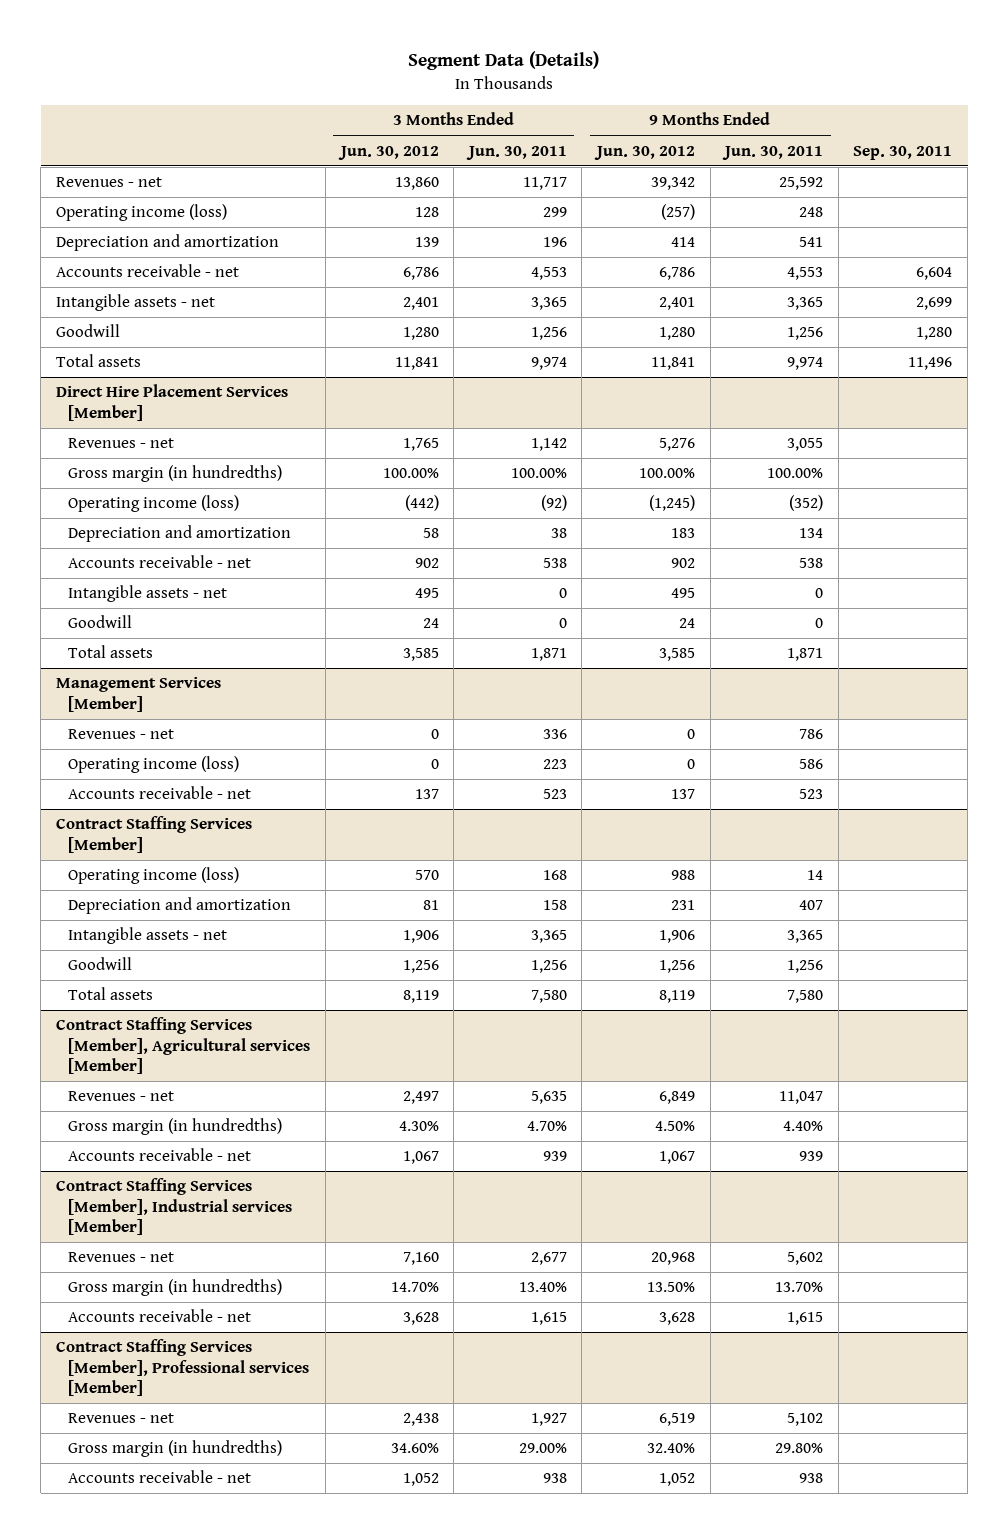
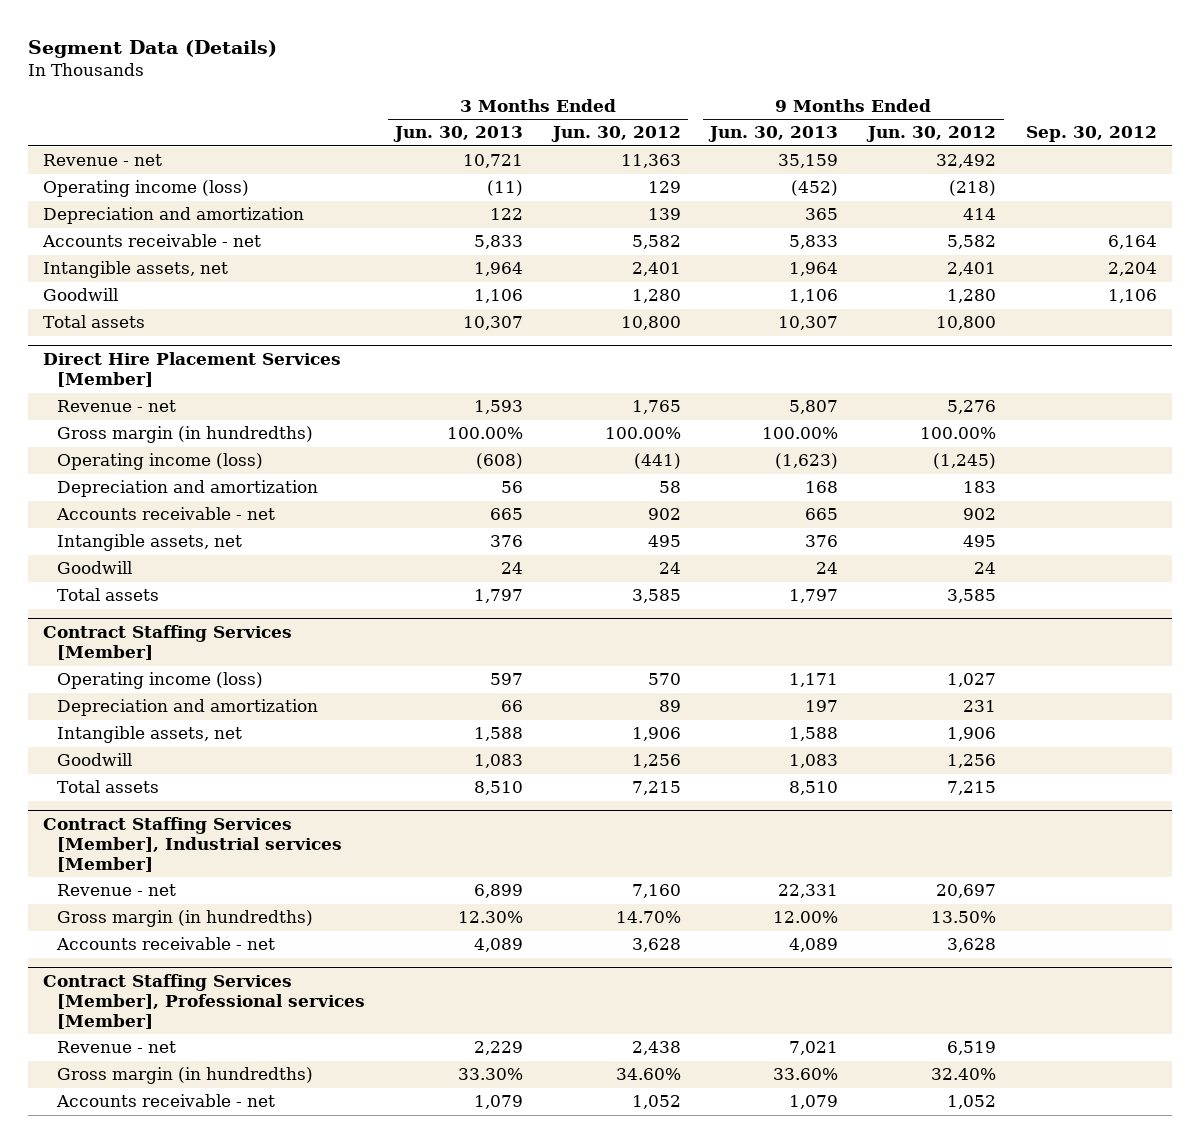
[465,145,567,160] Jun. 30, 2011 -> none
[722,145,824,160] Jun. 30, 2011 -> none
[853,145,953,160] Sep. 30, 2011 -> none
none -> [393,126,524,143] Jun. 30, 2013
none -> [708,126,839,143] Jun. 30, 2013
none -> [1025,126,1157,143] Sep. 30, 2012
[55,177,162,188] Revenues - net -> [42,154,162,167] Revenue - net
[394,177,439,191] 13,860 -> [620,154,681,169] 11,363
[651,177,696,191] 39,342 -> [936,154,997,169] 32,492
[414,207,439,218] 128 -> [647,181,681,194] 129
[661,204,696,221] (257) -> [949,180,997,197] (218)
[402,267,439,281] 6,786 -> [631,235,681,250] 5,582
[659,267,696,281] 6,786 -> [947,235,997,250] 5,582
[55,294,215,312] Intangible assets - net -> [42,261,228,279] Intangible assets, net
[394,357,439,371] 11,841 -> [620,316,681,331] 10,800
[651,357,696,371] 11,841 -> [936,316,997,331] 10,800
[68,438,175,449] Revenues - net -> [57,400,177,413] Revenue - net
[404,495,439,512] (442) -> [633,453,681,470] (441)
[68,585,228,603] Intangible assets - net -> [57,534,243,552] Intangible assets, net
[55,677,221,712] Management Services [Member] -> none
[68,729,175,740] Revenues - net -> none
[68,756,240,774] Operating income (loss) -> none
[68,786,252,800] Accounts receivable - net -> none
[671,870,696,881] 988 -> [947,673,997,688] 1,027
[422,900,439,911] 81 -> [658,700,681,713] 89
[68,927,228,945] Intangible assets - net -> [57,726,243,744] Intangible assets, net
[55,1017,311,1075] Contract Staffing Services [Member], Agricultural services [Member] -> none
[68,1091,175,1102] Revenues - net -> none
[68,1118,283,1136] Gross margin (in hundredths) -> none
[68,1148,252,1162] Accounts receivable - net -> none
[402,990,439,1004] 8,119 -> [631,781,681,796] 7,215
[659,990,696,1004] 8,119 -> [947,781,997,796] 7,215
[68,1252,175,1263] Revenues - net -> [57,884,177,897] Revenue - net
[651,1252,696,1266] 20,968 -> [936,884,997,899] 20,697
[68,1413,175,1424] Revenues - net -> [57,1041,177,1054] Revenue - net

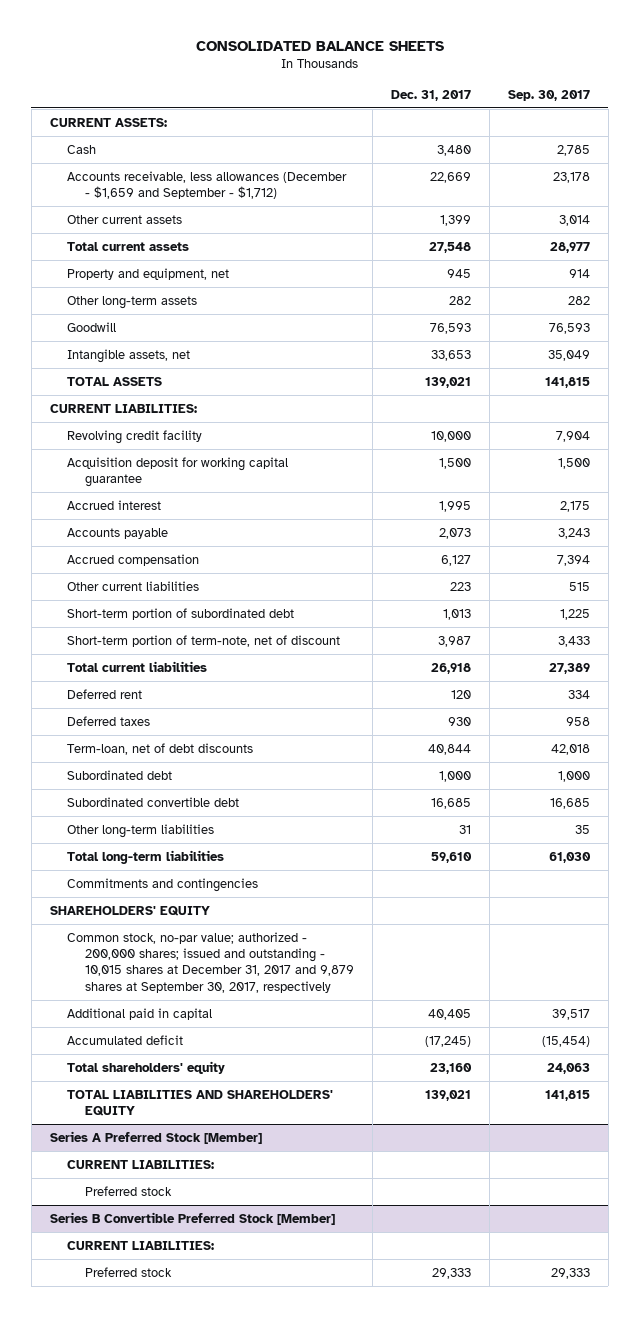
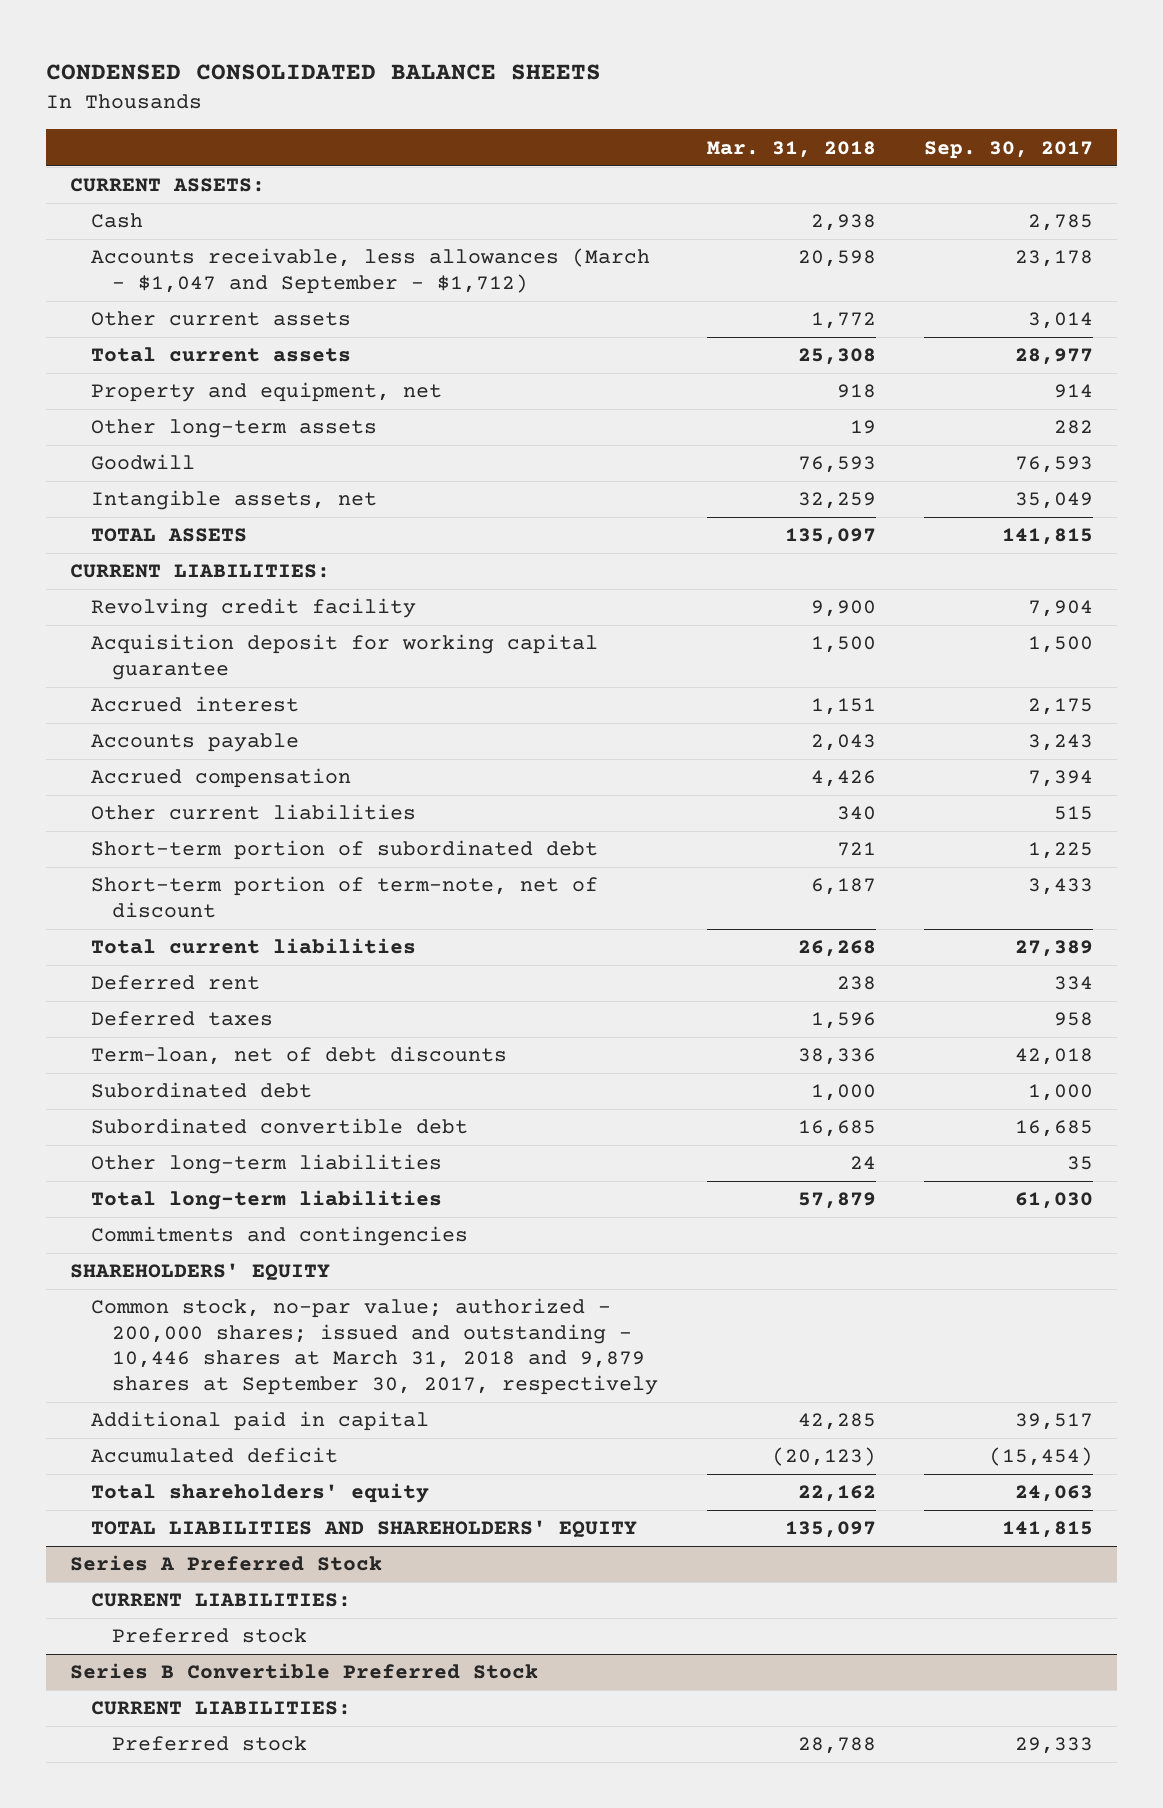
[195,40,444,51] CONSOLIDATED BALANCE SHEETS -> [45,64,601,81] CONDENSED CONSOLIDATED BALANCE SHEETS
[390,89,471,101] Dec. 31, 2017 -> none
none -> [706,140,876,158] Mar. 31, 2018
[67,170,348,199] Accounts receivable, less allowances (December - $1,659 and September - $1,712) -> [91,248,651,294] Accounts receivable, less allowances (March - $1,047 and September - $1,712)
[67,931,354,993] Common stock, no-par value; authorized - 200,000 shares; issued and outstanding - 10,015 shares at December 31, 2017 and 9,879 shares at September 30, 2017, respectively -> [91,1298,659,1395] Common stock, no-par value; authorized - 200,000 shares; issued and outstanding - 10,446 shares at March 31, 2018 and 9,879 shares at September 30, 2017, respectively
[49,1130,262,1144] Series A Preferred Stock [Member] -> [70,1555,383,1572] Series A Preferred Stock
[49,1211,335,1225] Series B Convertible Preferred Stock [Member] -> [70,1663,539,1680] Series B Convertible Preferred Stock

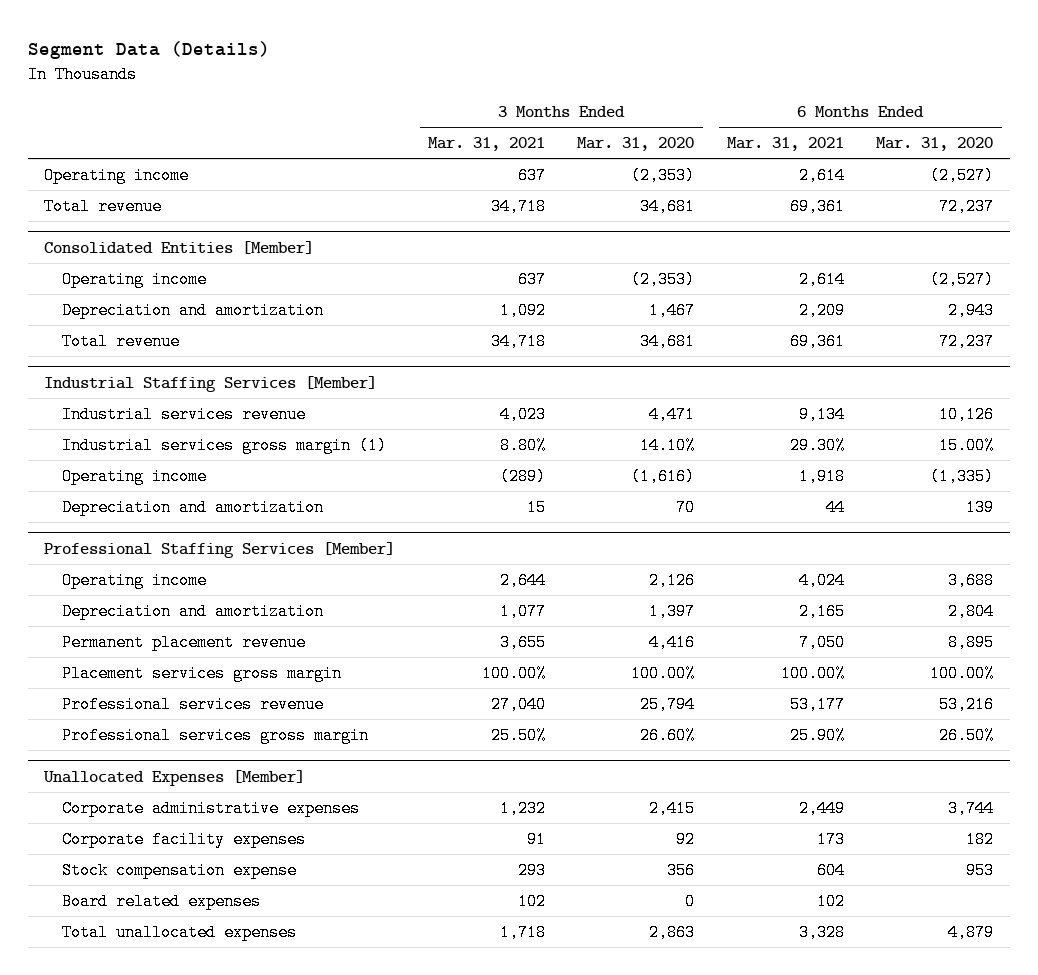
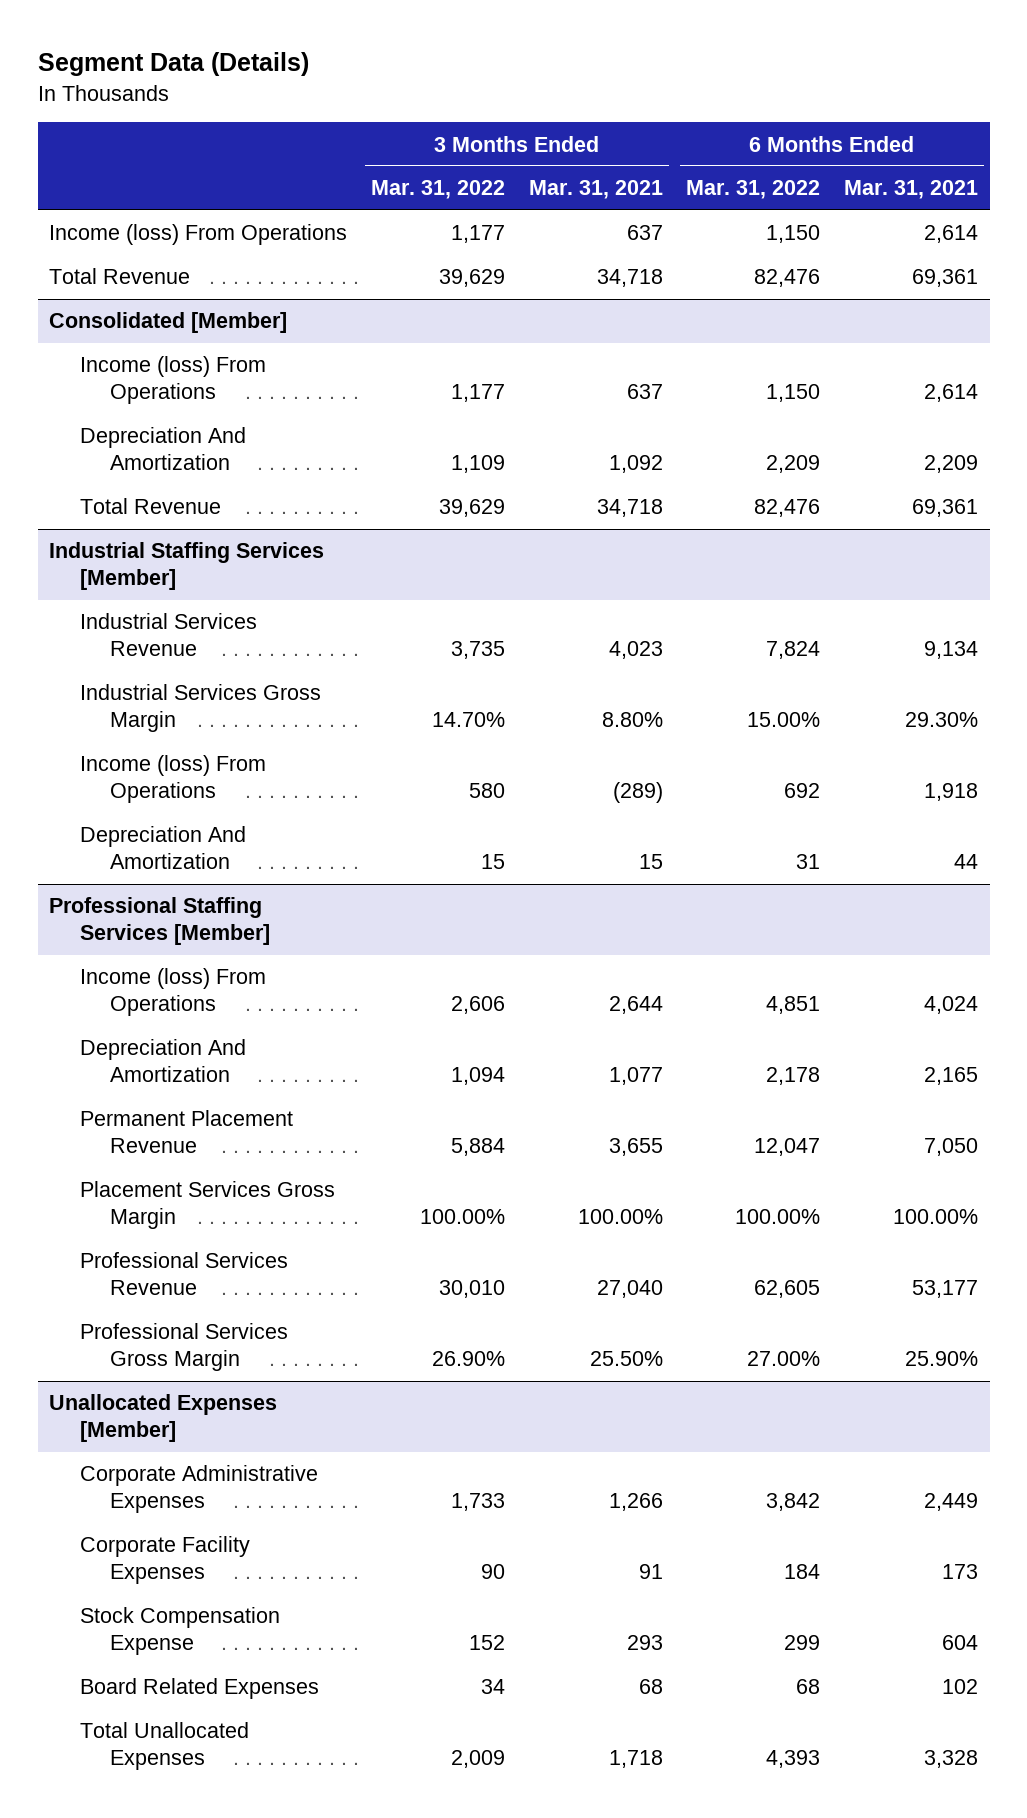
[577,137,695,152] Mar. 31, 2020 -> none
[876,137,994,152] Mar. 31, 2020 -> none
none -> [371,180,506,200] Mar. 31, 2022
none -> [686,180,821,200] Mar. 31, 2022
[44,166,190,184] Operating income -> [49,224,348,246] Income (loss) From Operations
[44,197,163,215] Total revenue -> [49,268,191,285] Total Revenue
[44,240,315,254] Consolidated Entities [Member] -> [49,312,288,334] Consolidated [Member]
[61,270,207,288] Operating income -> [79,356,266,405] Income (loss) From Operations
[61,301,324,319] Depreciation and amortization -> [79,427,246,471] Depreciation And Amortization
[61,332,180,350] Total revenue -> [79,498,221,515] Total Revenue
[61,405,306,423] Industrial services revenue -> [79,613,257,657] Industrial Services Revenue
[61,436,387,454] Industrial services gross margin (1) -> [79,684,321,733] Industrial Services Gross Margin
[61,467,207,485] Operating income -> [79,755,266,804] Income (loss) From Operations
[61,498,324,516] Depreciation and amortization -> [79,826,246,870] Depreciation And Amortization
[61,571,207,589] Operating income -> [79,968,266,1017] Income (loss) From Operations
[61,602,324,620] Depreciation and amortization -> [79,1039,246,1083] Depreciation And Amortization
[61,633,306,651] Permanent placement revenue -> [79,1110,293,1154] Permanent Placement Revenue
[61,664,342,682] Placement services gross margin -> [79,1181,335,1230] Placement Services Gross Margin
[61,695,324,713] Professional services revenue -> [79,1252,288,1296] Professional Services Revenue
[61,726,369,744] Professional services gross margin -> [79,1323,288,1372] Professional Services Gross Margin
[61,799,360,817] Corporate administrative expenses -> [79,1465,318,1514] Corporate Administrative Expenses
[499,799,546,817] 1,232 -> [608,1493,663,1512] 1,266
[61,830,306,848] Corporate facility expenses -> [79,1536,250,1585] Corporate Facility Expenses
[61,861,297,879] Stock compensation expense -> [79,1607,280,1656] Stock Compensation Expense
[61,892,261,910] Board related expenses -> [79,1678,319,1700] Board Related Expenses
[517,892,546,910] 102 -> [638,1679,663,1695] 68
[61,923,297,941] Total unallocated expenses -> [79,1722,249,1771] Total Unallocated Expenses

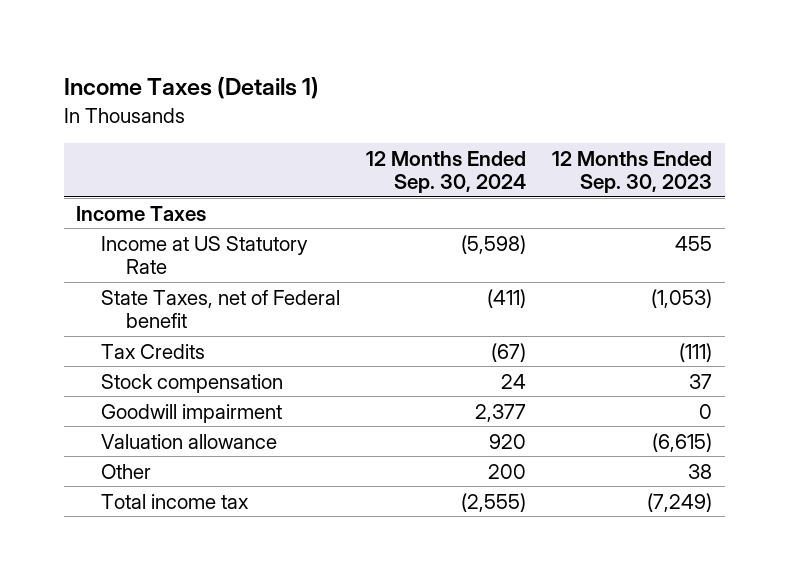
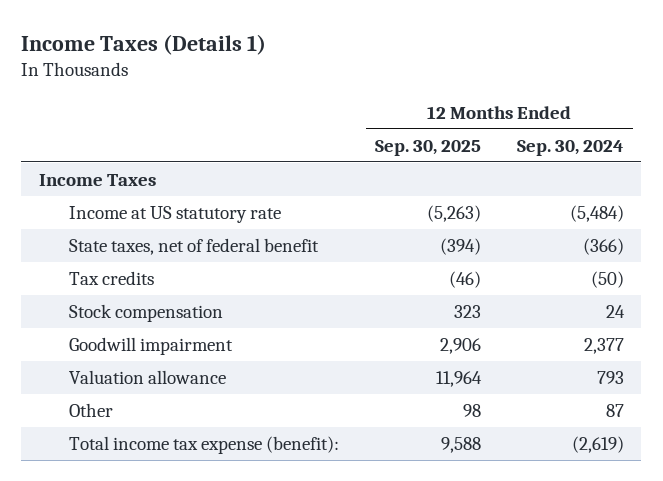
[551,150,712,194] 12 Months Ended Sep. 30, 2023 -> none
none -> [374,139,481,156] Sep. 30, 2025
[101,235,309,275] Income at US Statutory Rate -> [68,206,281,224] Income at US statutory rate
[461,234,527,254] (5,598) -> [569,205,624,223] (5,484)
[101,289,341,329] State Taxes, net of Federal benefit -> [68,238,319,256] State taxes, net of federal benefit
[487,288,527,308] (411) -> [582,238,624,256] (366)
[101,343,206,359] Tax Credits -> [68,271,154,286] Tax credits
[491,342,527,362] (67) -> [590,271,624,289] (50)
[489,433,527,449] 920 -> [596,371,624,385] 793
[488,463,527,479] 200 -> [605,404,624,418] 87
[101,493,250,509] Total income tax -> [68,436,339,455] Total income tax expense (benefit):
[461,492,527,512] (2,555) -> [571,436,624,454] (2,619)

